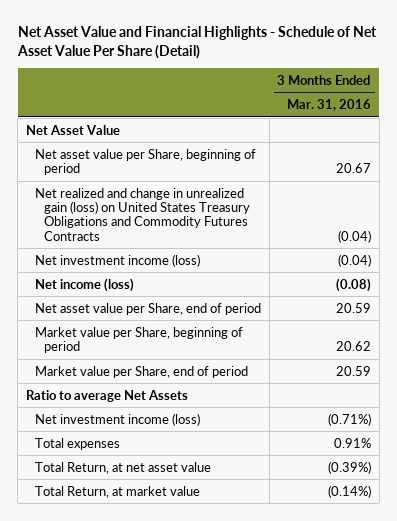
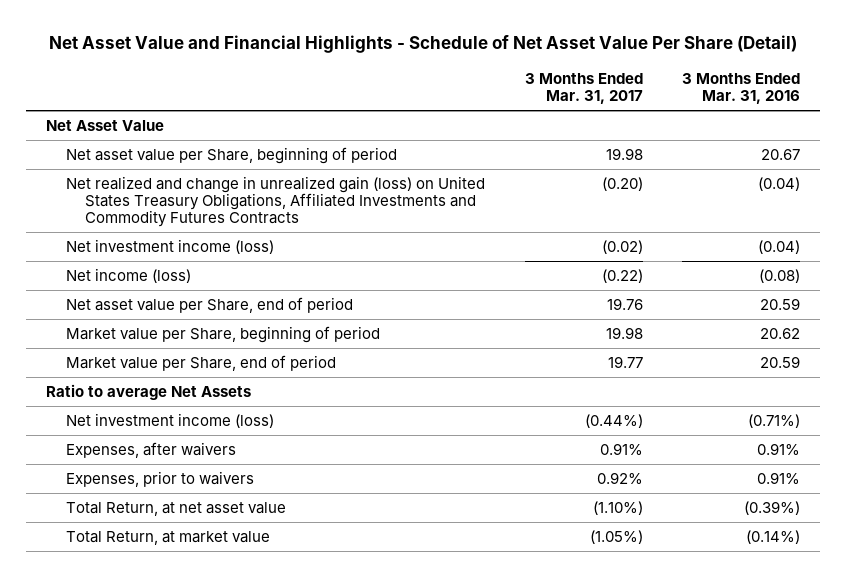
none -> [524,72,643,105] 3 Months Ended Mar. 31, 2017
[35,187,251,241] Net realized and change in unrealized gain (loss) on United States Treasury Obligations and Commodity Futures Contracts -> [65,175,485,228] Net realized and change in unrealized gain (loss) on United States Treasury Obligations, Affiliated Investments and Commodity Futures Contracts
[35,437,121,450] Total expenses -> none
none -> [65,441,236,458] Expenses, after waivers
none -> [65,470,254,487] Expenses, prior to waivers

